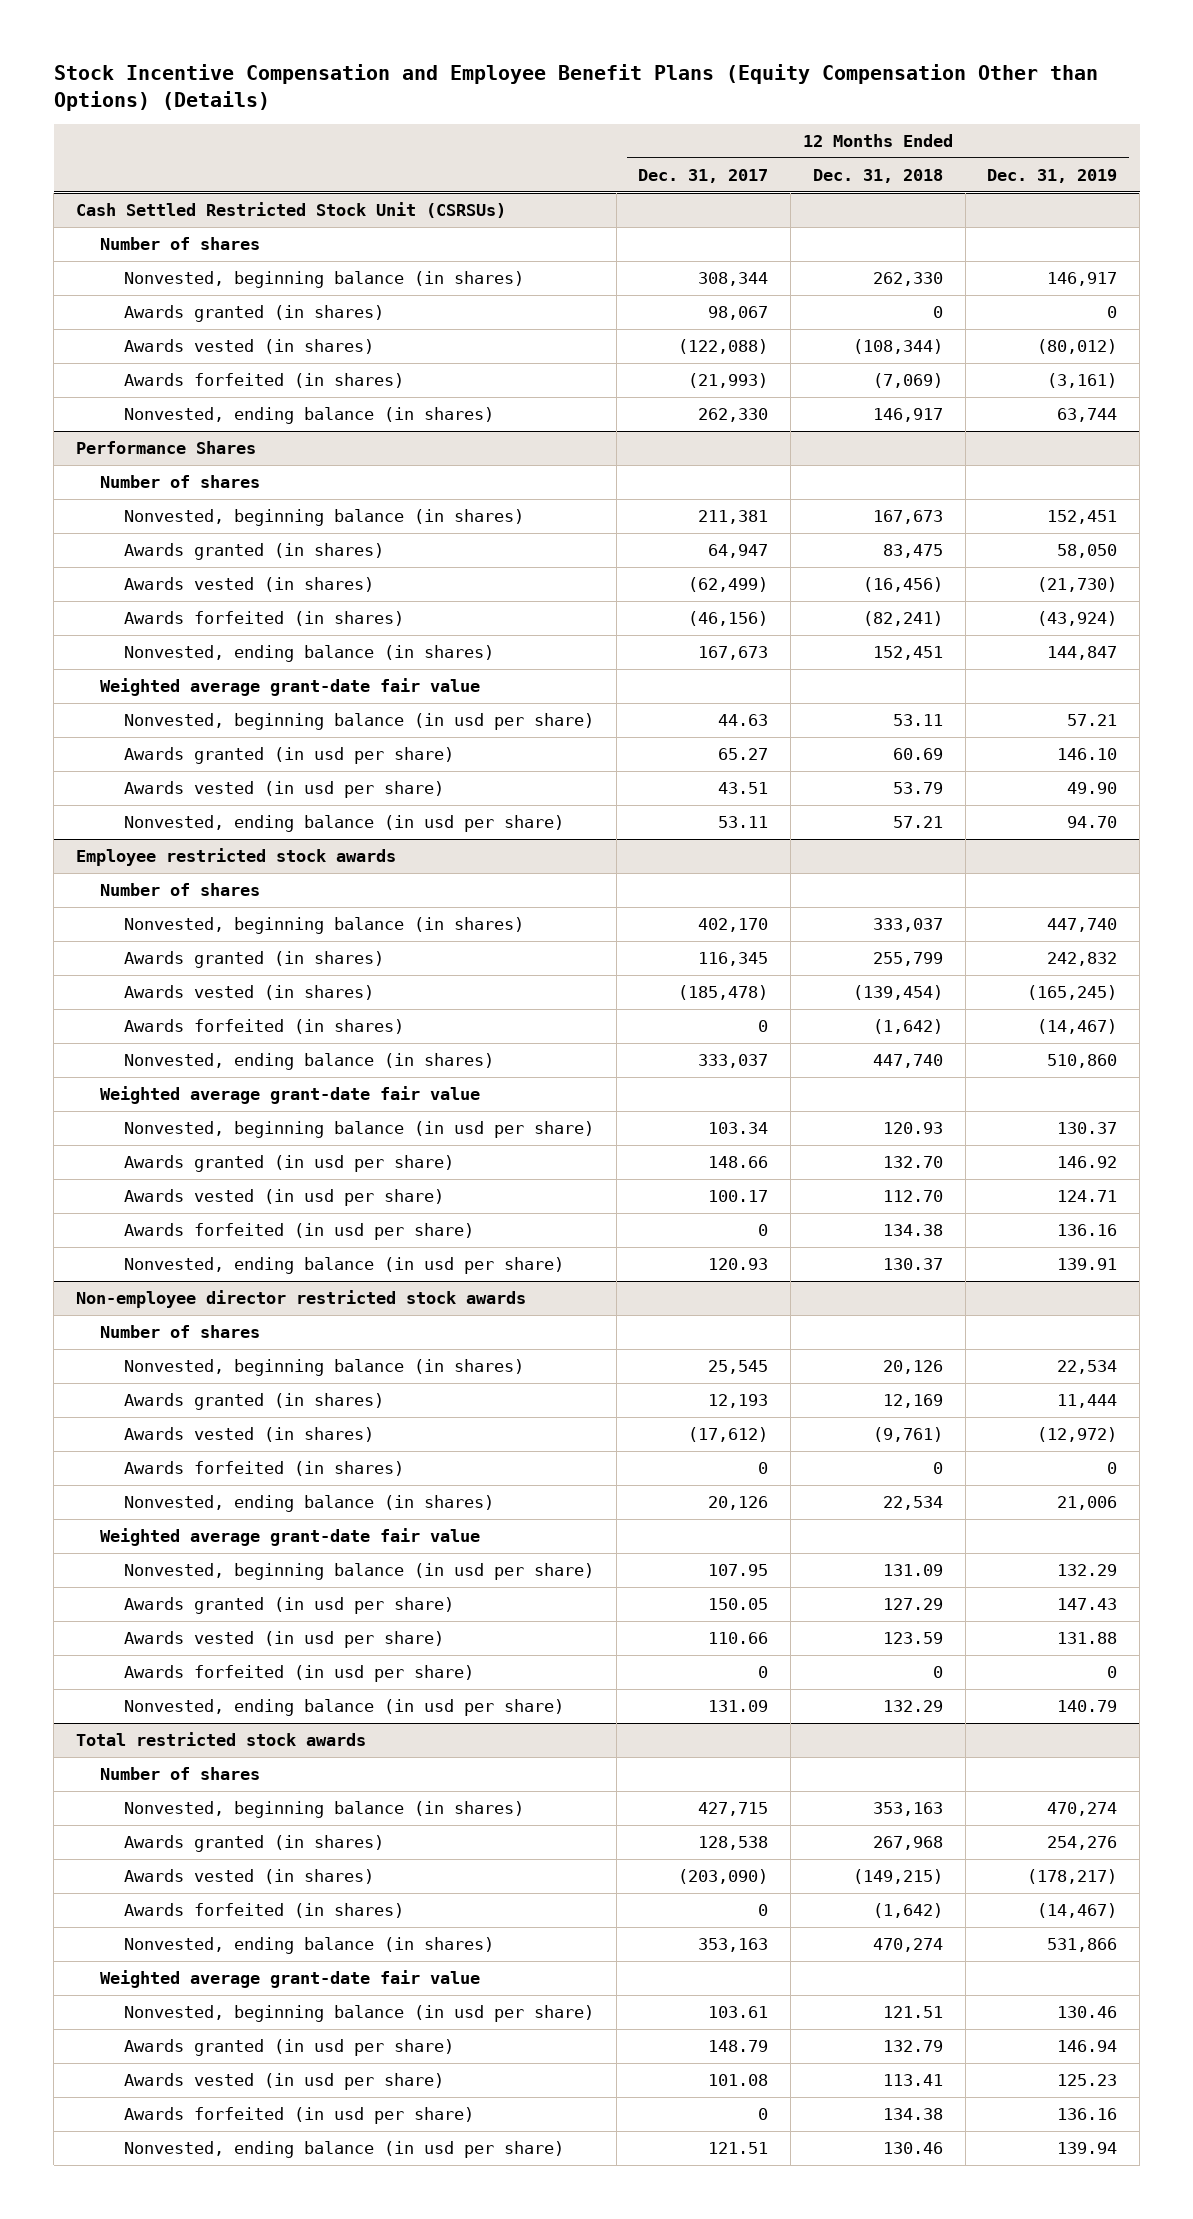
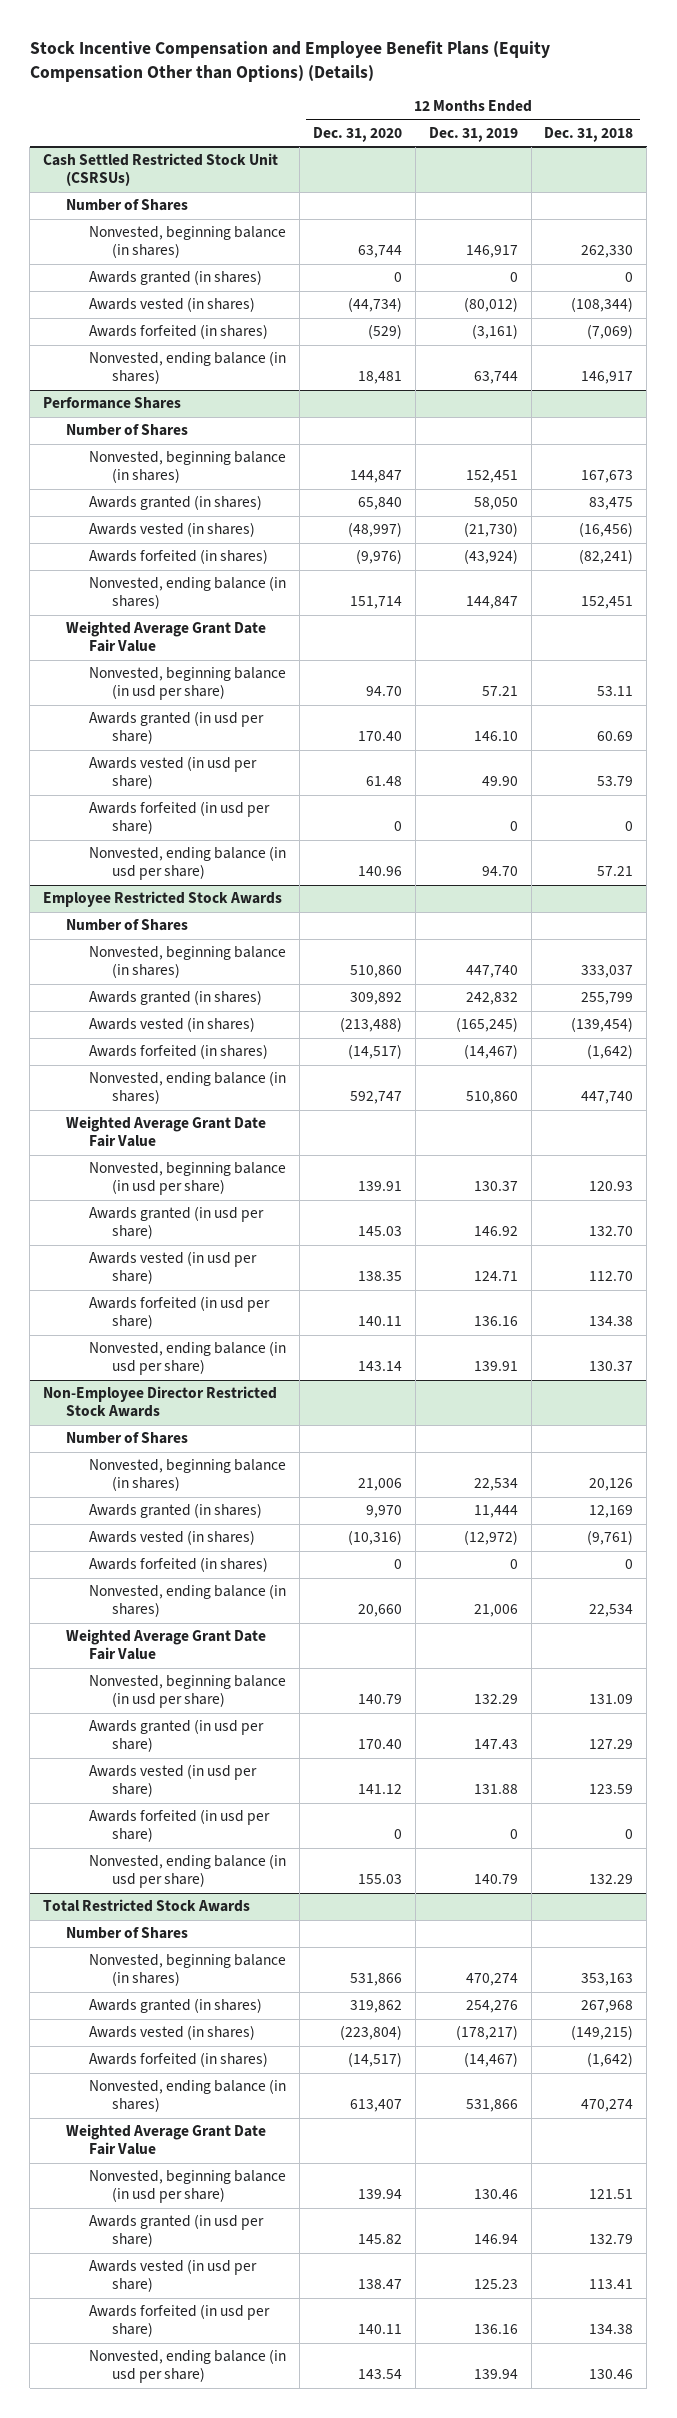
[638,169,769,184] Dec. 31, 2017 -> none
none -> [312,127,402,143] Dec. 31, 2020
[99,237,260,251] Number of shares -> [66,199,189,212] Number of Shares
[99,475,260,489] Number of shares -> [66,424,189,437] Number of Shares
[99,678,480,697] Weighted average grant-date fair value -> [66,621,267,653] Weighted Average Grant Date Fair Value
none -> [89,801,271,835] Awards forfeited (in usd per share)
[75,848,396,867] Employee restricted stock awards -> [43,891,283,908] Employee Restricted Stock Awards
[99,883,260,897] Number of shares -> [66,919,189,932] Number of Shares
[99,1086,480,1105] Weighted average grant-date fair value -> [66,1116,267,1148] Weighted Average Grant Date Fair Value
[75,1290,526,1309] Non-employee director restricted stock awards -> [43,1386,278,1418] Non-Employee Director Restricted Stock Awards
[99,1325,260,1339] Number of shares -> [66,1432,189,1445] Number of Shares
[99,1528,480,1547] Weighted average grant-date fair value -> [66,1629,267,1661] Weighted Average Grant Date Fair Value
[75,1732,366,1747] Total restricted stock awards -> [43,1899,251,1913] Total Restricted Stock Awards
[99,1767,260,1781] Number of shares -> [66,1927,189,1940] Number of Shares
[99,1970,480,1989] Weighted average grant-date fair value -> [66,2124,267,2156] Weighted Average Grant Date Fair Value

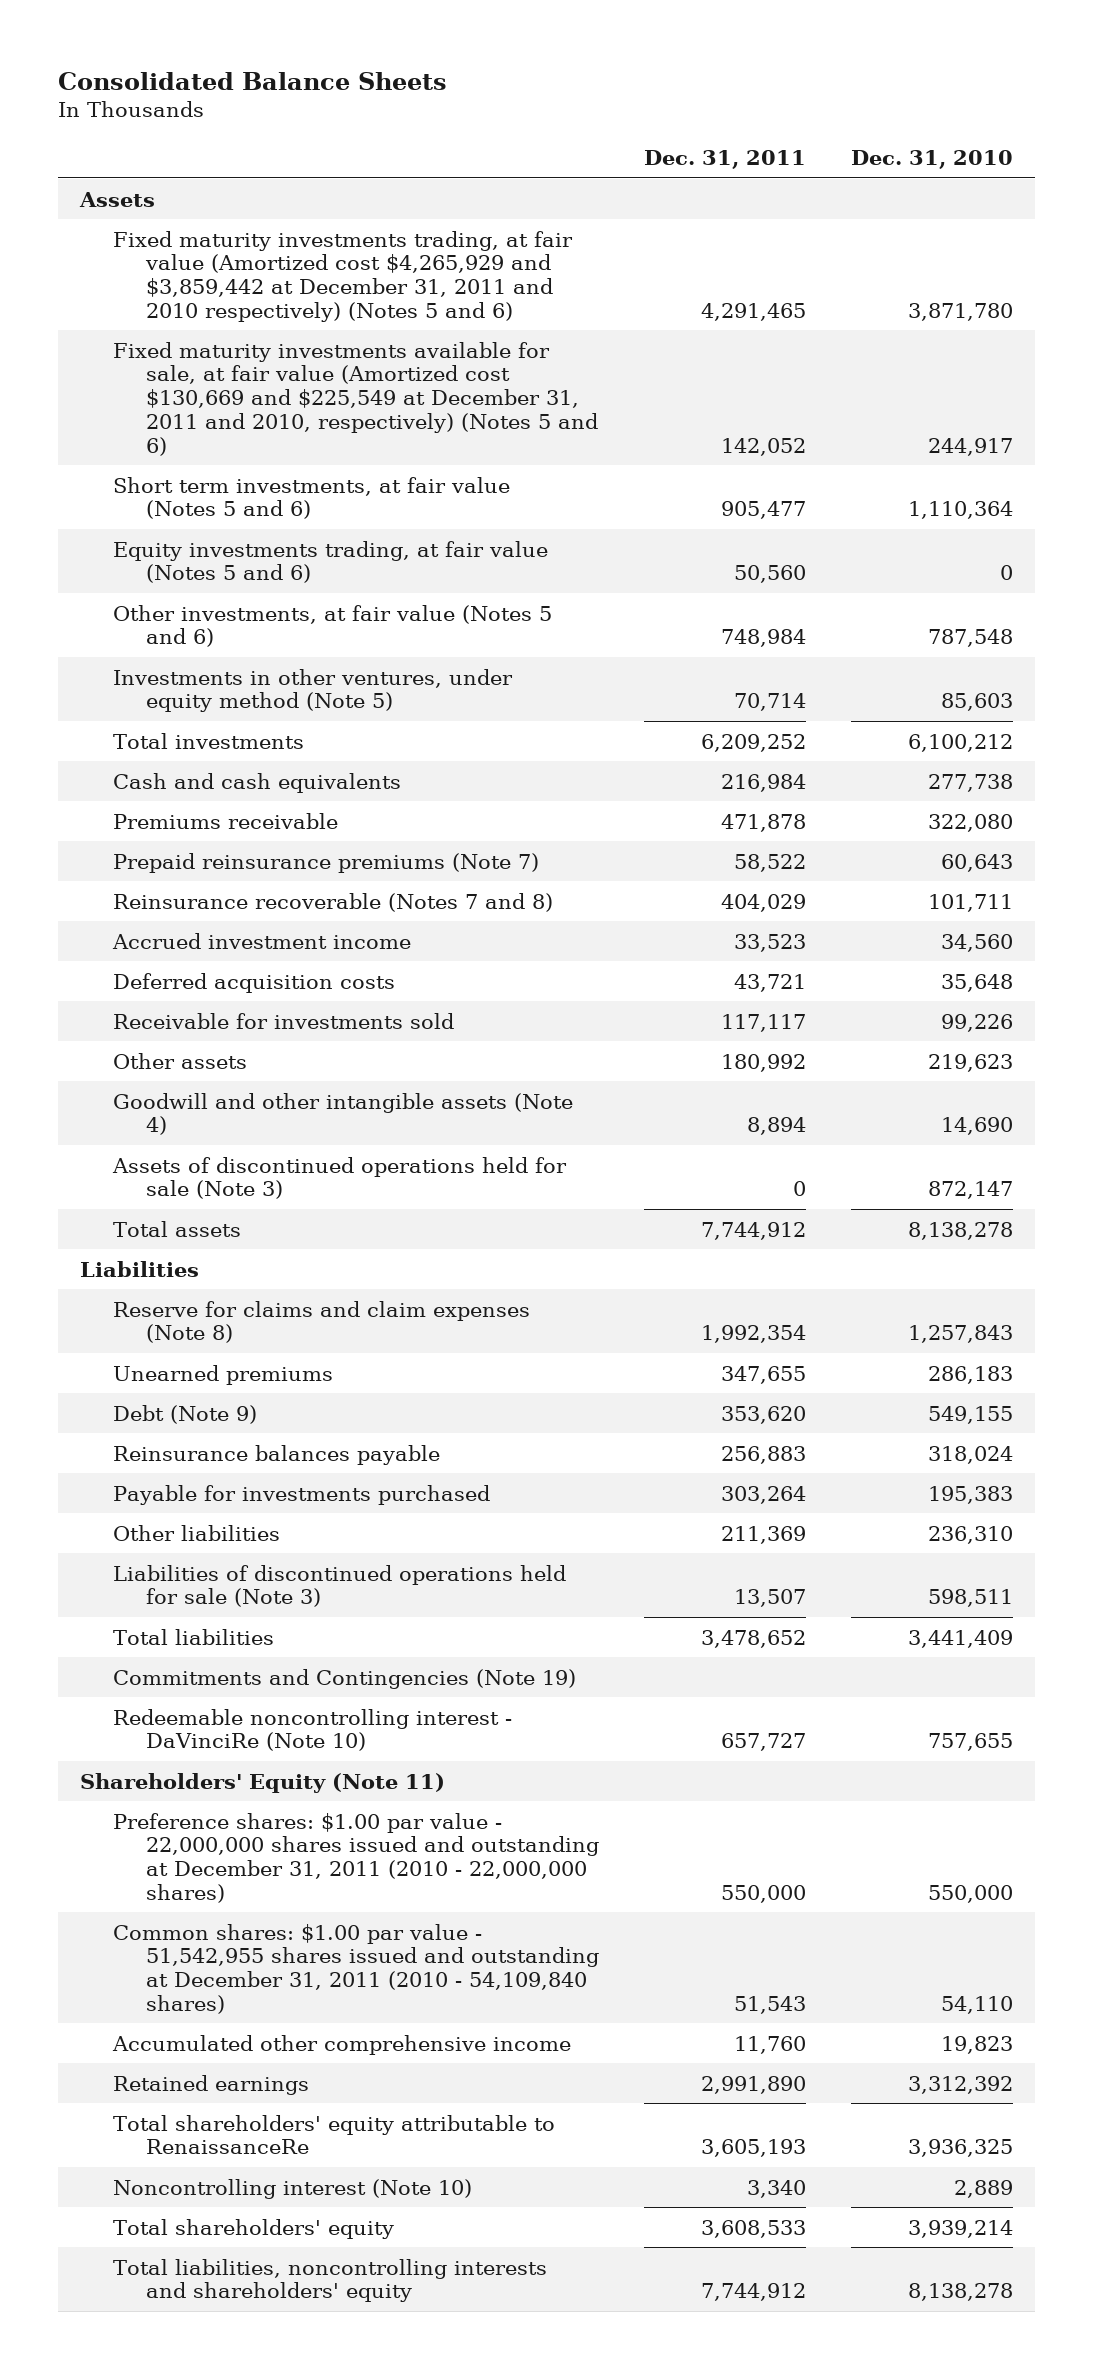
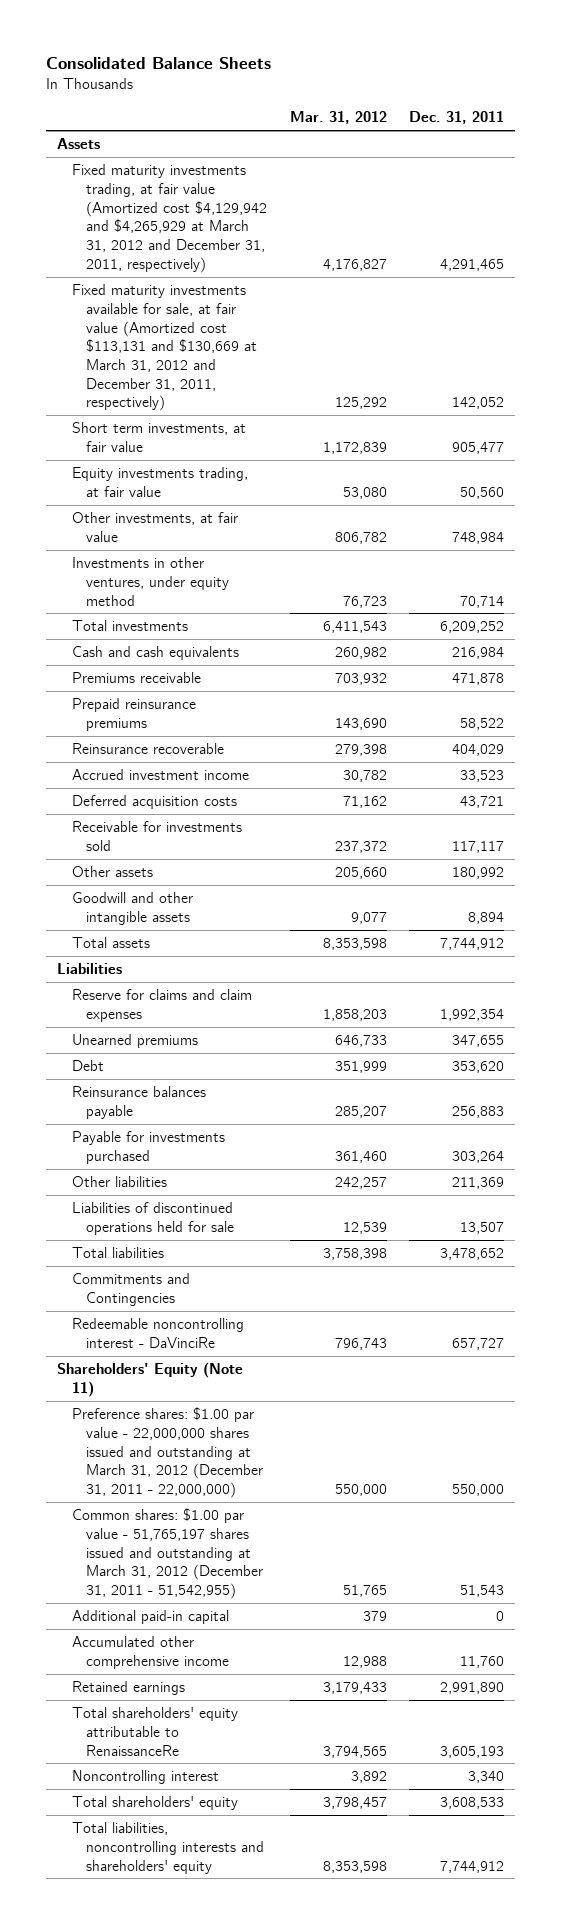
[850,150,1013,170] Dec. 31, 2010 -> none
none -> [289,111,387,125] Mar. 31, 2012
[113,230,574,322] Fixed maturity investments trading, at fair value (Amortized cost $4,265,929 and $3,859,442 at December 31, 2011 and 2010 respectively) (Notes 5 and 6) -> [71,164,268,273] Fixed maturity investments trading, at fair value (Amortized cost $4,129,942 and $4,265,929 at March 31, 2012 and December 31, 2011, respectively)
[113,341,598,456] Fixed maturity investments available for sale, at fair value (Amortized cost $130,669 and $225,549 at December 31, 2011 and 2010, respectively) (Notes 5 and 6) -> [71,284,258,412] Fixed maturity investments available for sale, at fair value (Amortized cost $113,131 and $130,669 at March 31, 2012 and December 31, 2011, respectively)
[113,476,511,520] Short term investments, at fair value (Notes 5 and 6) -> [71,422,246,452] Short term investments, at fair value
[113,540,549,584] Equity investments trading, at fair value (Notes 5 and 6) -> [71,467,248,497] Equity investments trading, at fair value
[113,604,553,648] Other investments, at fair value (Notes 5 and 6) -> [71,512,238,542] Other investments, at fair value
[113,668,514,713] Investments in other ventures, under equity method (Note 5) -> [71,557,230,606] Investments in other ventures, under equity method
[113,852,540,873] Prepaid reinsurance premiums (Note 7) -> [71,698,196,731] Prepaid reinsurance premiums
[113,892,554,912] Reinsurance recoverable (Notes 7 and 8) -> [71,743,224,755] Reinsurance recoverable
[112,1156,568,1200] Assets of discontinued operations held for sale (Note 3) -> none
[113,1092,574,1136] Goodwill and other intangible assets (Note 4) -> [71,892,193,925] Goodwill and other intangible assets
[113,1300,531,1344] Reserve for claims and claim expenses (Note 8) -> [71,989,252,1022] Reserve for claims and claim expenses
[113,1404,258,1424] Debt (Note 9) -> [71,1060,104,1072] Debt
[113,1564,567,1608] Liabilities of discontinued operations held for sale (Note 3) -> [71,1202,235,1235] Liabilities of discontinued operations held for sale
[113,1668,577,1689] Commitments and Contingencies (Note 19) -> [71,1273,190,1306] Commitments and Contingencies
[113,1708,513,1752] Redeemable noncontrolling interest - DaVinciRe (Note 10) -> [71,1318,244,1348] Redeemable noncontrolling interest - DaVinciRe
[113,1812,599,1903] Preference shares: $1.00 par value - 22,000,000 shares issued and outstanding at December 31, 2011 (2010 - 22,000,000 shares) -> [71,1407,264,1498] Preference shares: $1.00 par value - 22,000,000 shares issued and outstanding at March 31, 2012 (December 31, 2011 - 22,000,000)
[113,1923,599,2014] Common shares: $1.00 par value - 51,542,955 shares issued and outstanding at December 31, 2011 (2010 - 54,109,840 shares) -> [71,1508,264,1599] Common shares: $1.00 par value - 51,765,197 shares issued and outstanding at March 31, 2012 (December 31, 2011 - 51,542,955)
none -> [71,1610,229,1625] Additional paid-in capital
[113,2178,473,2199] Noncontrolling interest (Note 10) -> [71,1770,219,1785] Noncontrolling interest

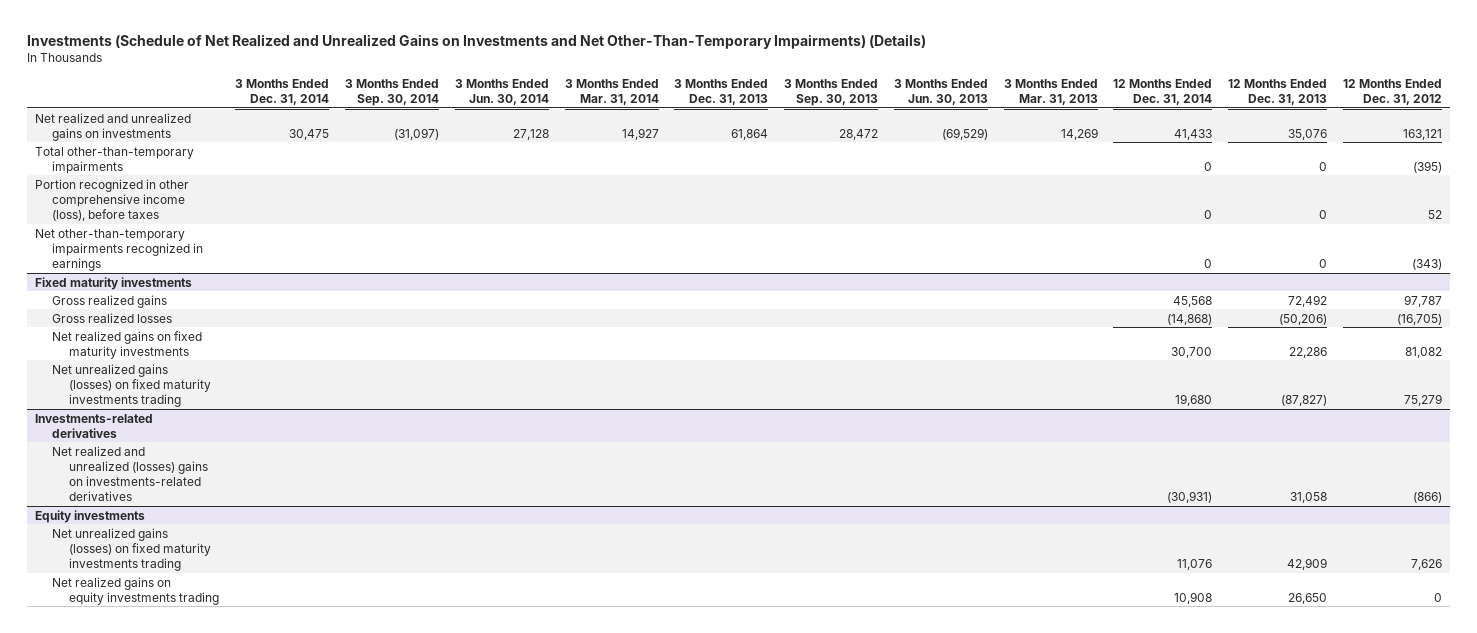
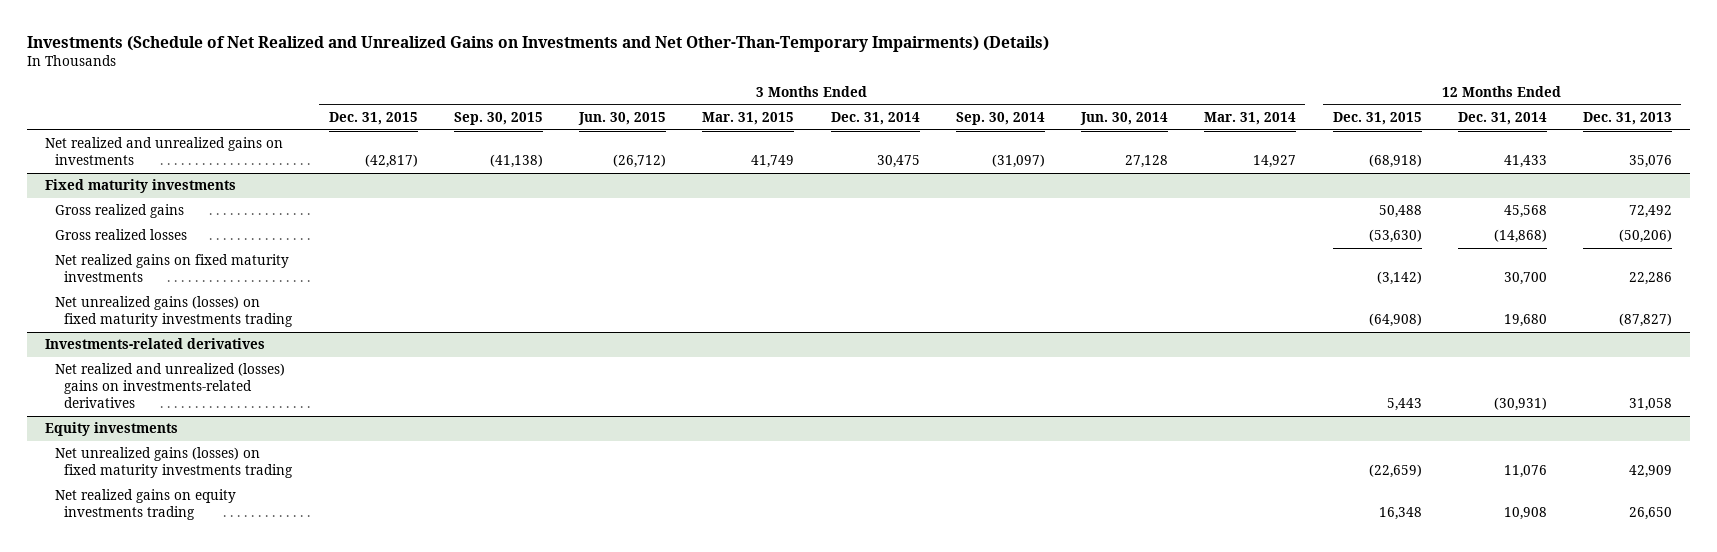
[674,79,769,106] 3 Months Ended Dec. 31, 2013 -> none
[784,79,879,107] 3 Months Ended Sep. 30, 2013 -> none
[893,79,988,106] 3 Months Ended Jun. 30, 2013 -> none
[1003,79,1098,106] 3 Months Ended Mar. 31, 2013 -> none
[1343,79,1443,106] 12 Months Ended Dec. 31, 2012 -> none
none -> [328,112,418,126] Dec. 31, 2015
none -> [453,112,543,126] Sep. 30, 2015
none -> [578,112,667,126] Jun. 30, 2015
none -> [702,112,795,126] Mar. 31, 2015
none -> [1332,112,1422,126] Dec. 31, 2015
[34,146,194,174] Total other-than-temporary impairments -> none
[34,178,189,221] Portion recognized in other comprehensive income (loss), before taxes -> none
[34,228,204,271] Net other-than-temporary impairments recognized in earnings -> none

